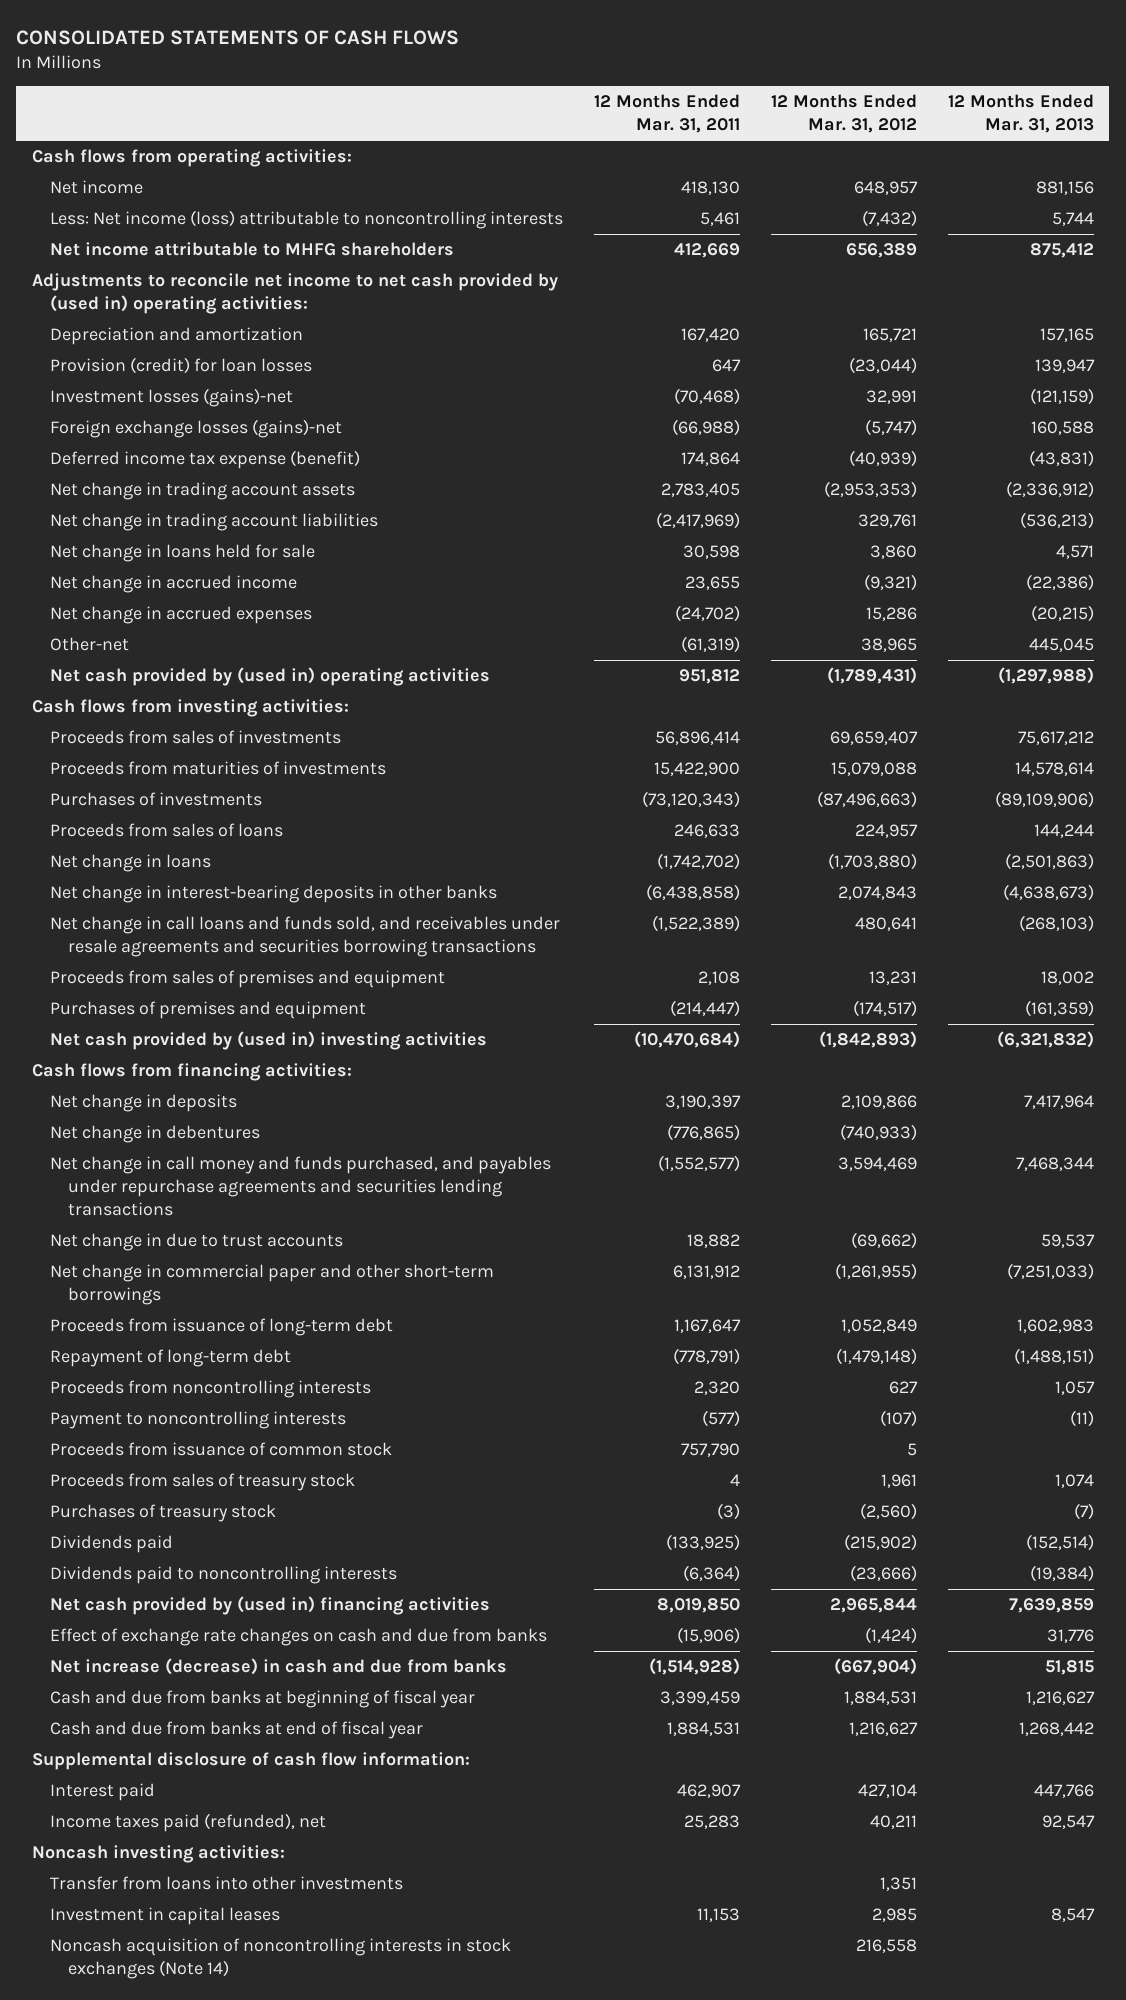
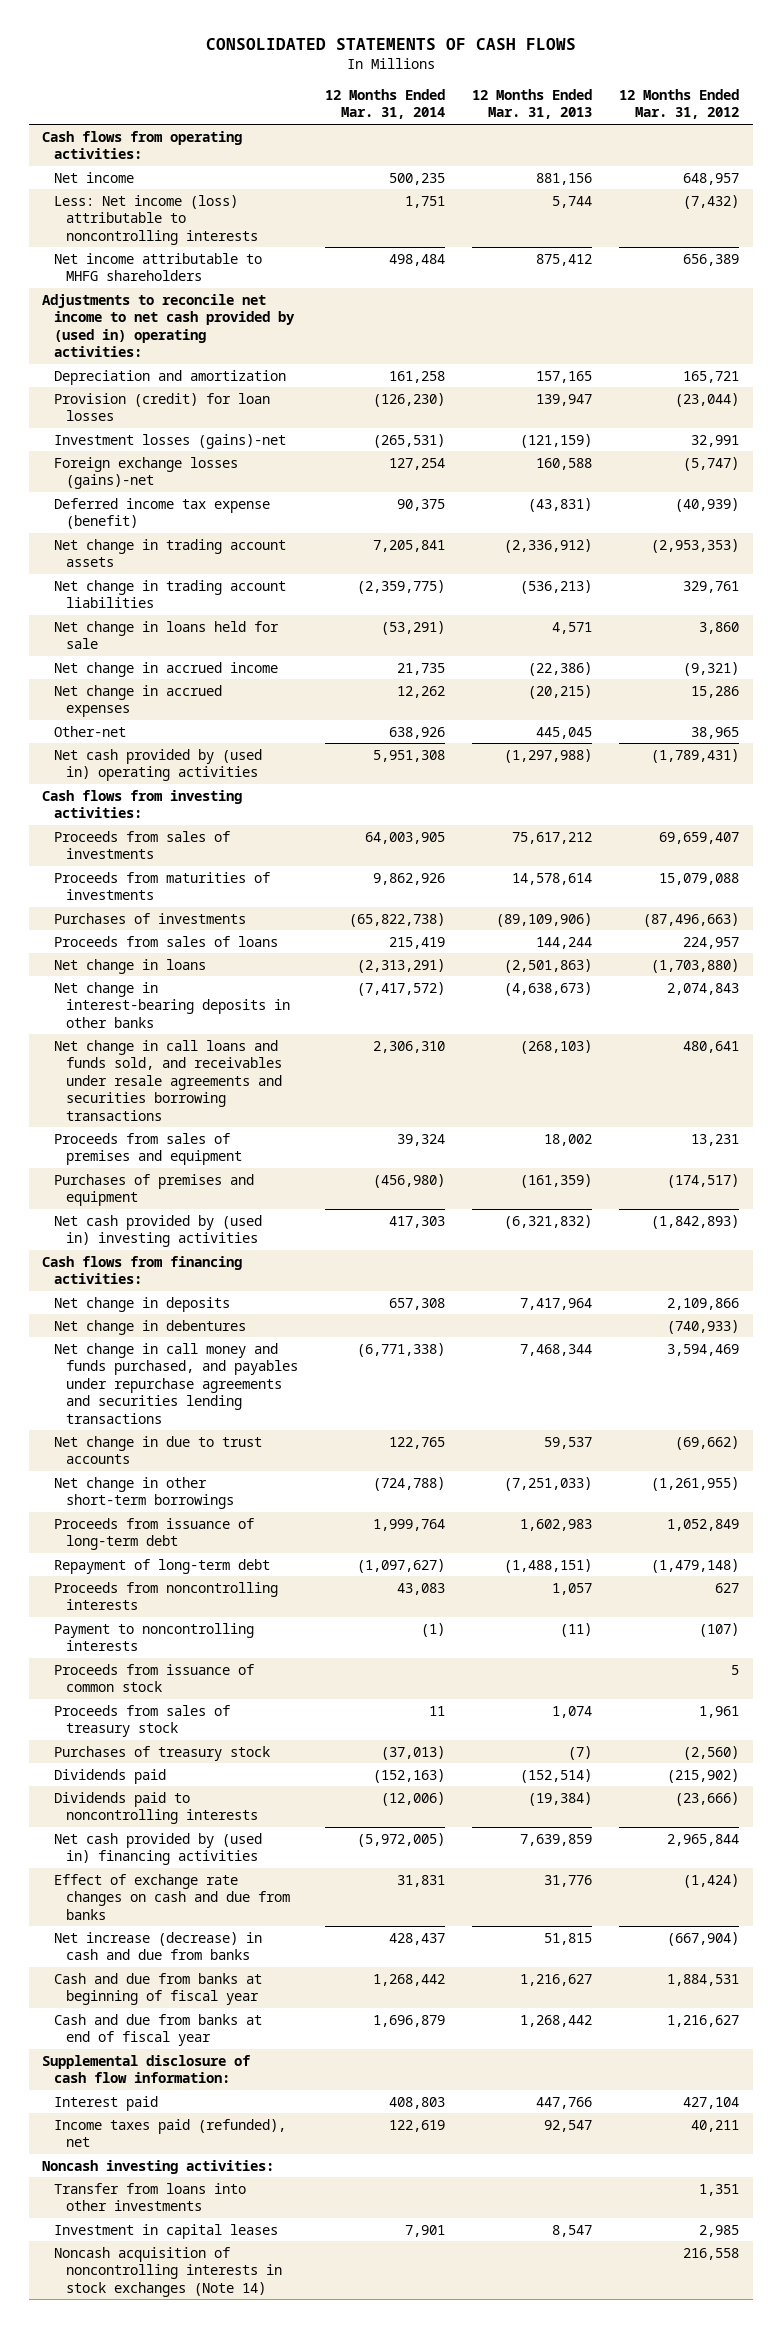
[593,94,740,134] 12 Months Ended Mar. 31, 2011 -> none
none -> [324,88,445,120] 12 Months Ended Mar. 31, 2014
[49,1264,494,1306] Net change in commercial paper and other short-term borrowings -> [53,1476,234,1510] Net change in other short-term borrowings

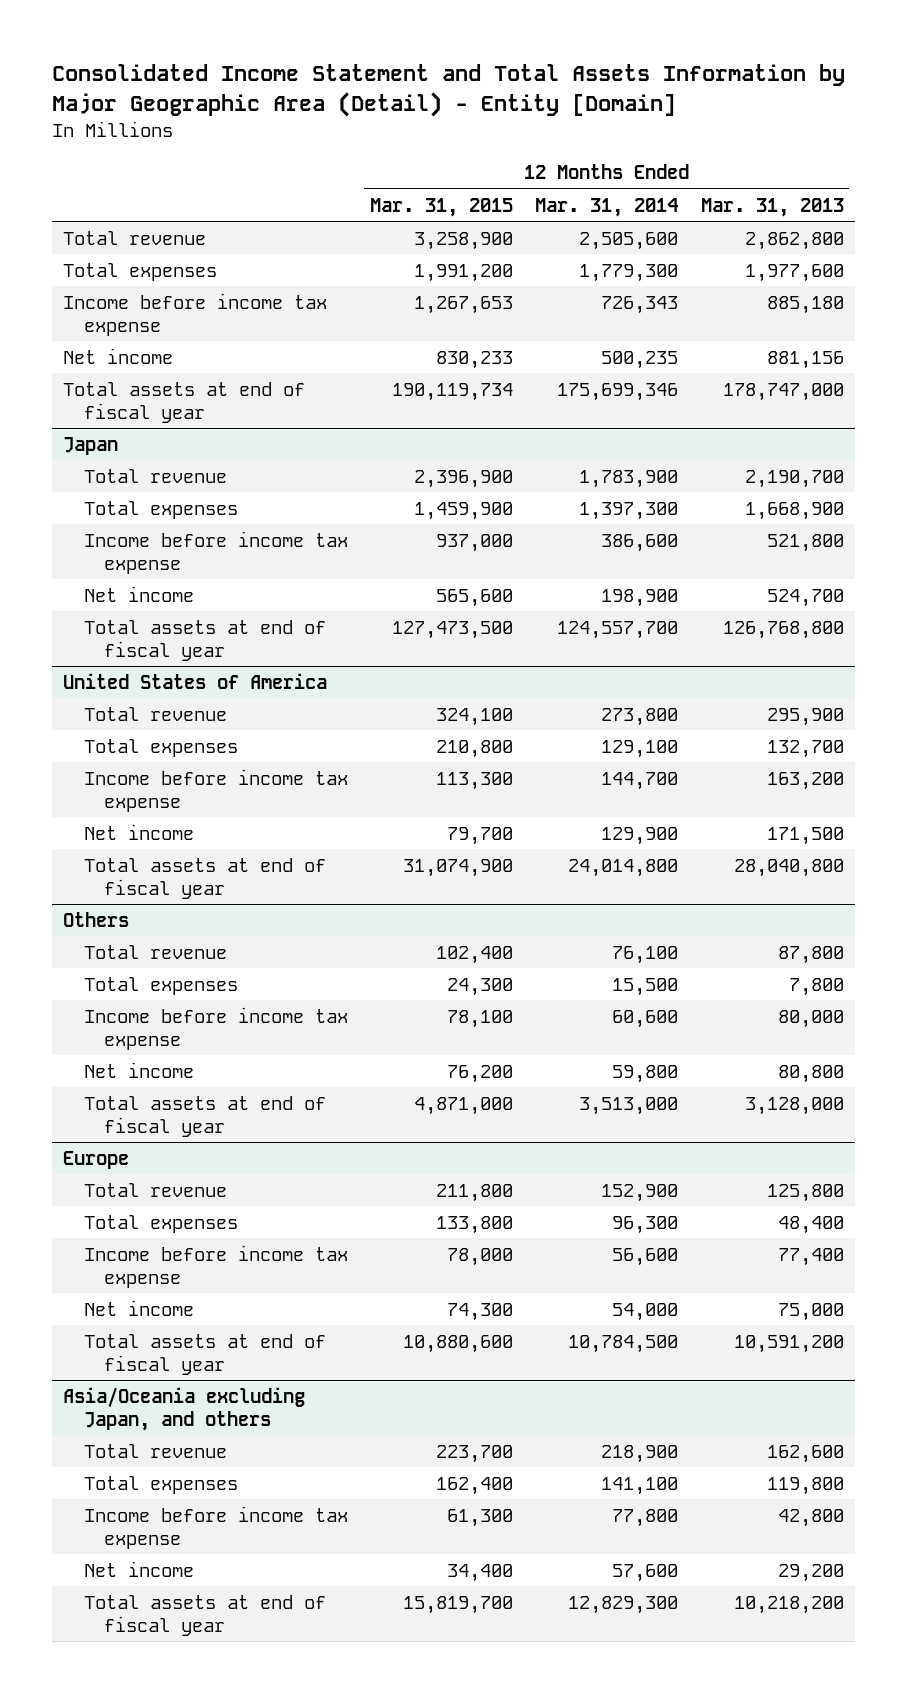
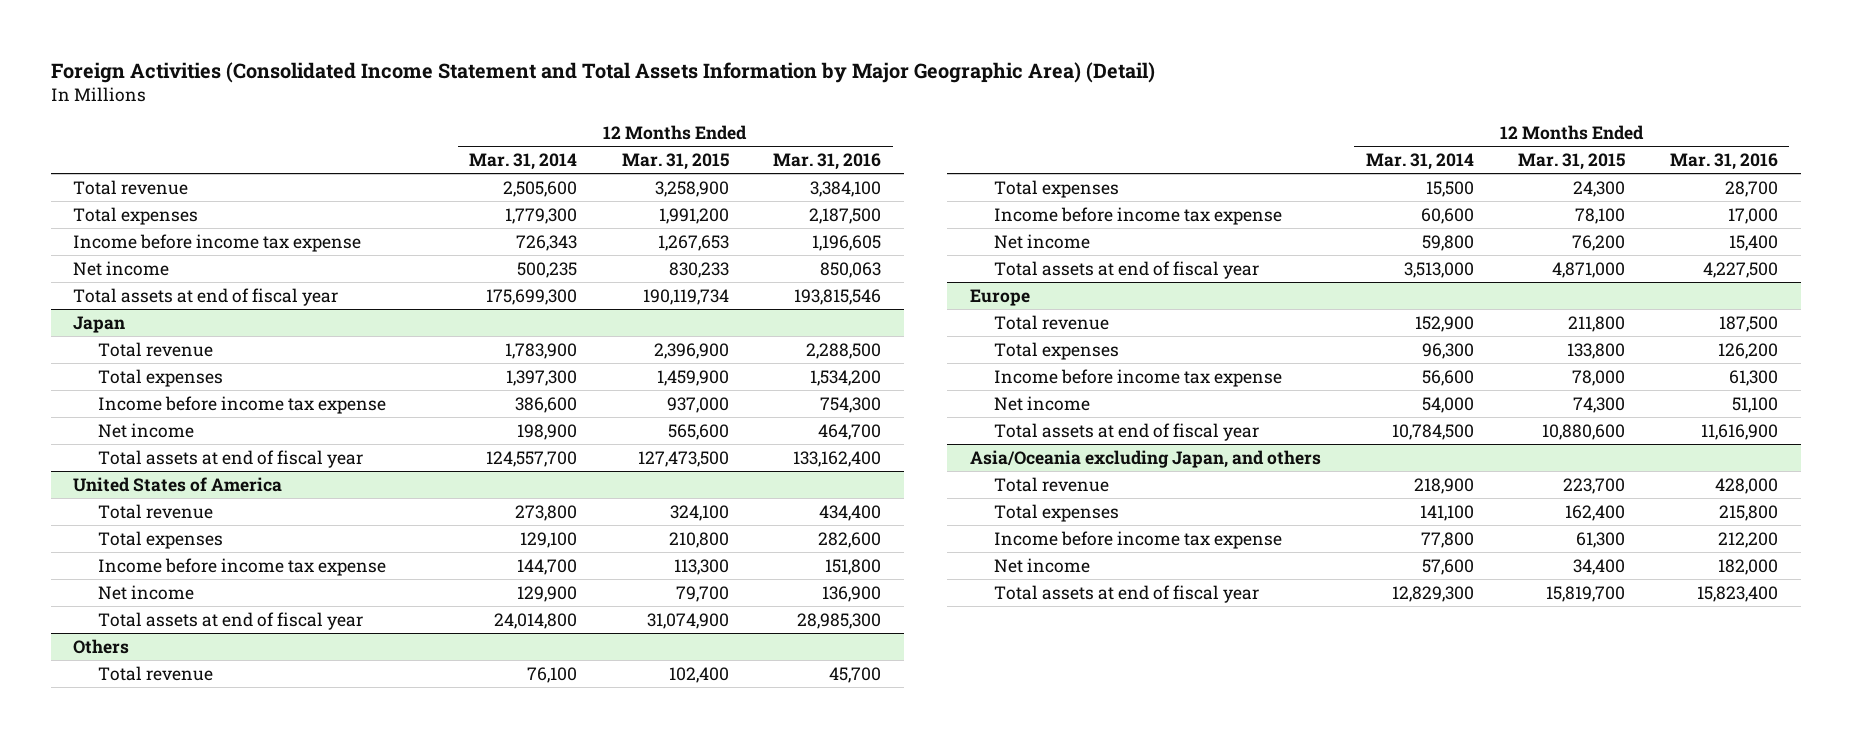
[51,64,845,118] Consolidated Income Statement and Total Assets Information by Major Geographic Area (Detail) - Entity [Domain] -> [50,61,1155,83] Foreign Activities (Consolidated Income Statement and Total Assets Information by Major Geographic Area) (Detail)
[700,197,844,217] Mar. 31, 2013 -> none
none -> [773,153,882,171] Mar. 31, 2016
[557,382,679,401] 175,699,346 -> [485,288,577,305] 175,699,300

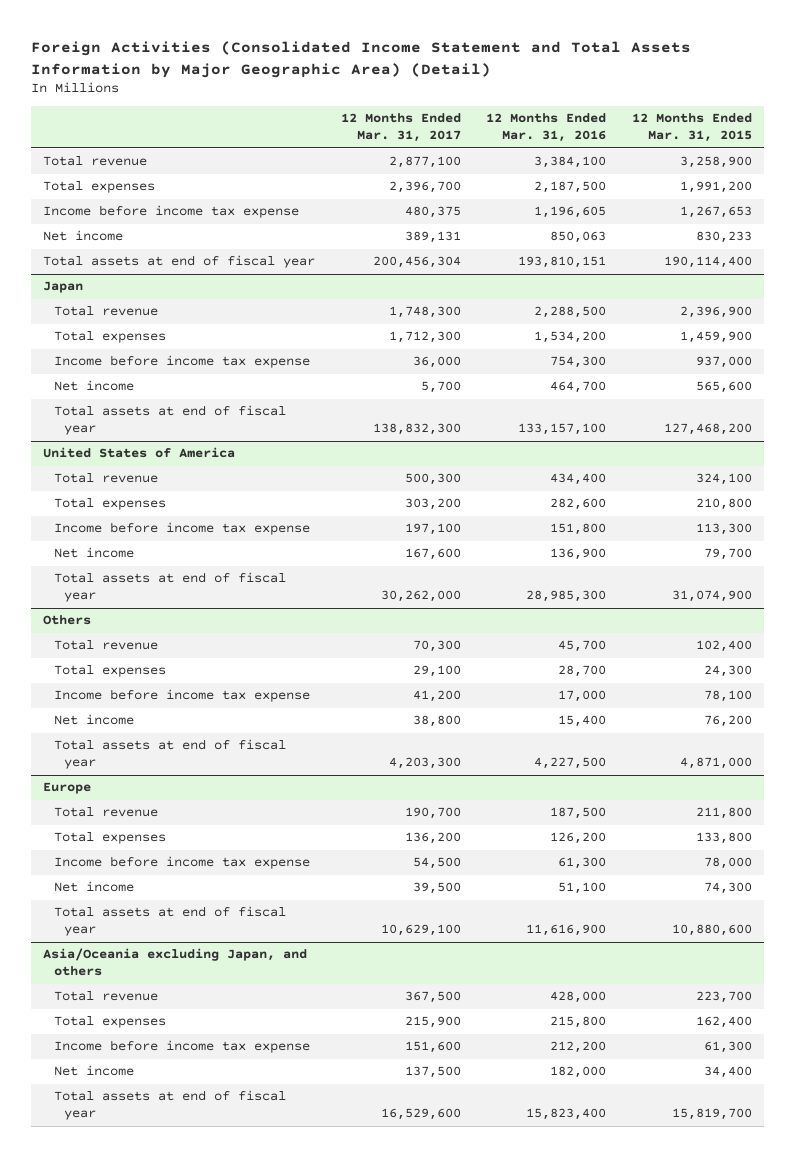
[468,153,577,171] Mar. 31, 2014 -> none
none -> [340,113,461,143] 12 Months Ended Mar. 31, 2017
[642,288,729,305] 190,119,734 -> [663,256,752,269] 190,114,400
[794,288,882,305] 193,815,546 -> [518,256,607,269] 193,810,151
[637,450,729,467] 127,473,500 -> [663,423,752,436] 127,468,200
[793,450,882,467] 133,162,400 -> [518,423,607,436] 133,157,100

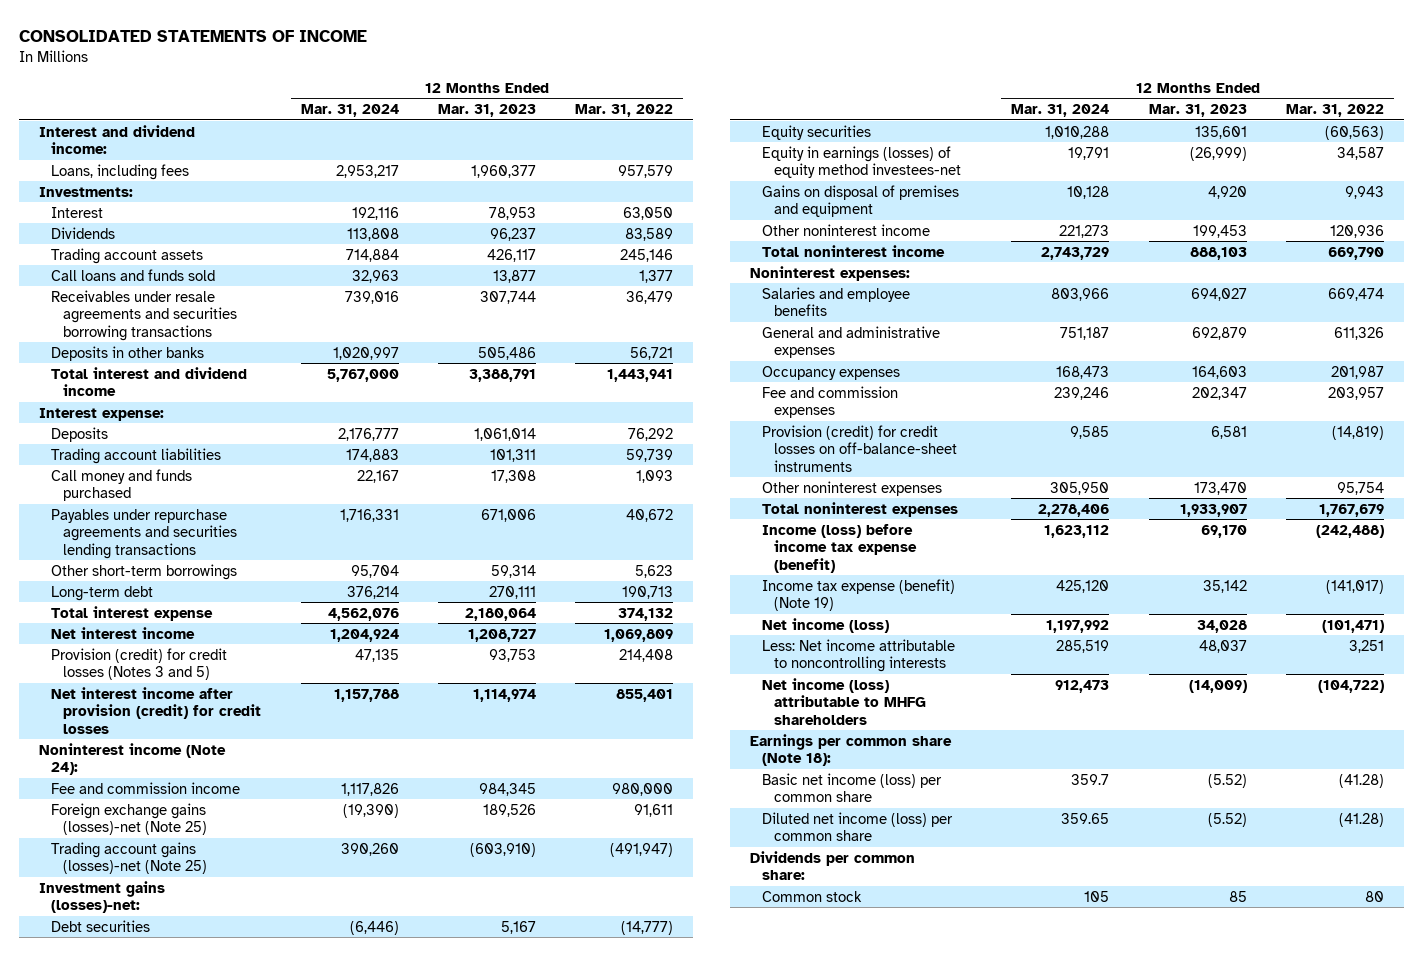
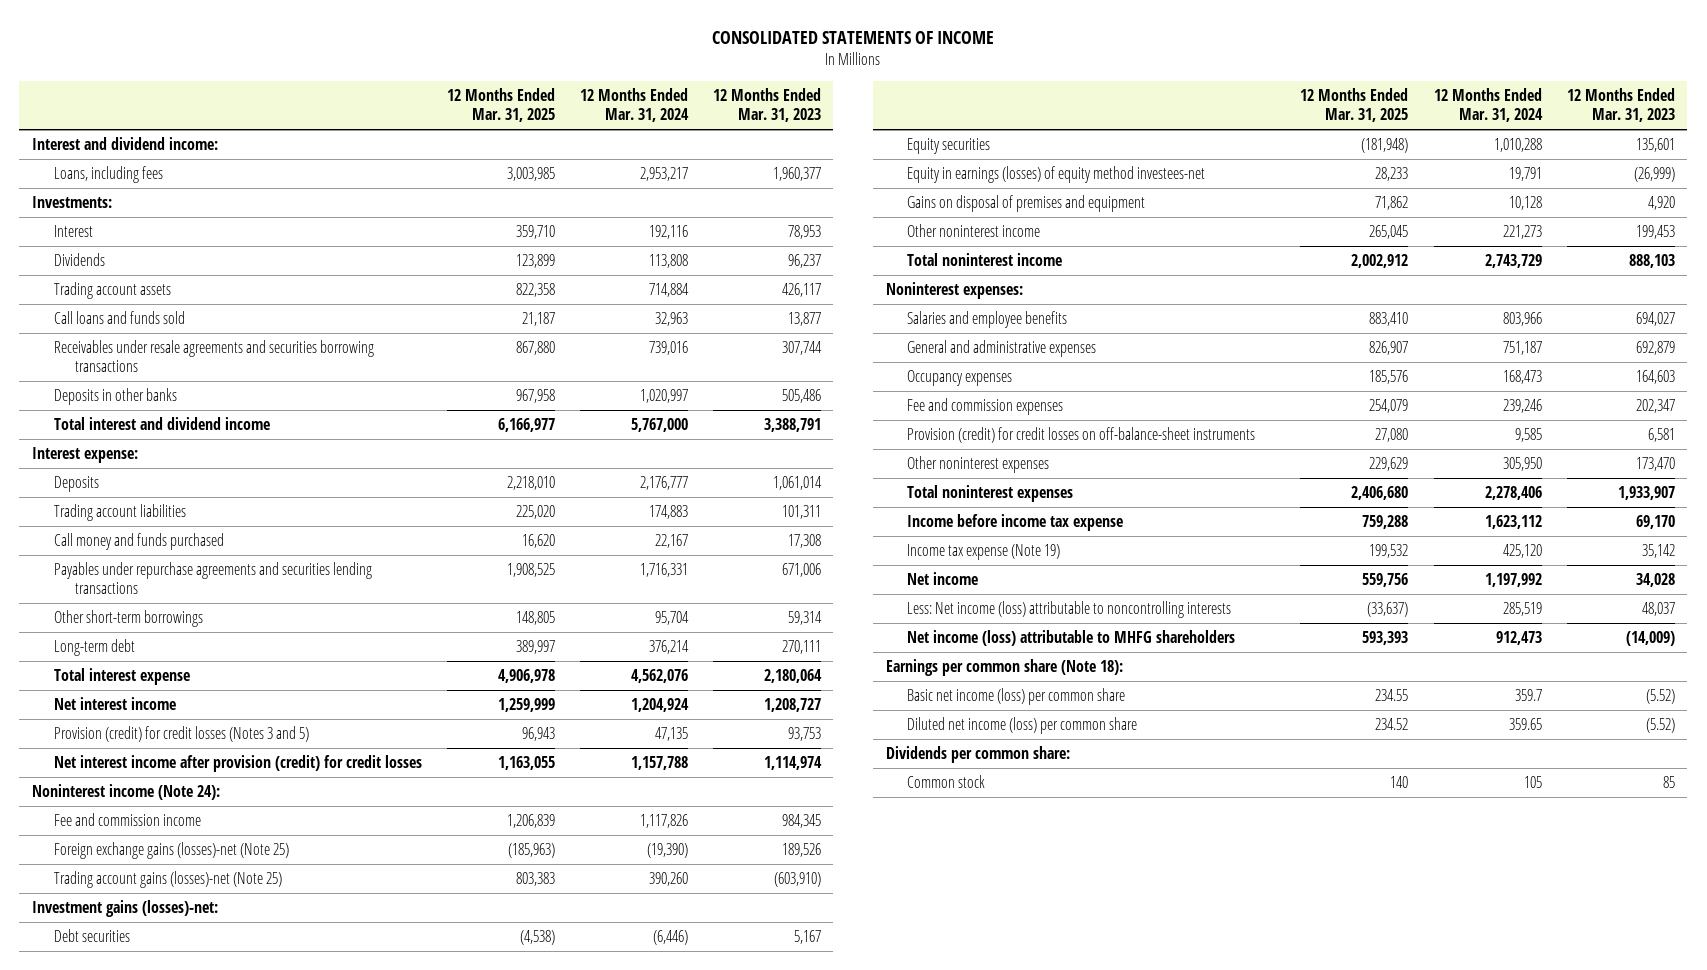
[575,103,674,117] Mar. 31, 2022 -> none
none -> [446,88,555,123] 12 Months Ended Mar. 31, 2025
[761,523,917,573] Income (loss) before income tax expense (benefit) -> [907,514,1124,532] Income before income tax expense
[761,578,955,612] Income tax expense (benefit) (Note 19) -> [907,544,1061,561] Income tax expense (Note 19)
[761,617,889,633] Net income (loss) -> [907,572,979,586] Net income
[761,638,955,673] Less: Net income attributable to noncontrolling interests -> [907,601,1232,619] Less: Net income (loss) attributable to noncontrolling interests

